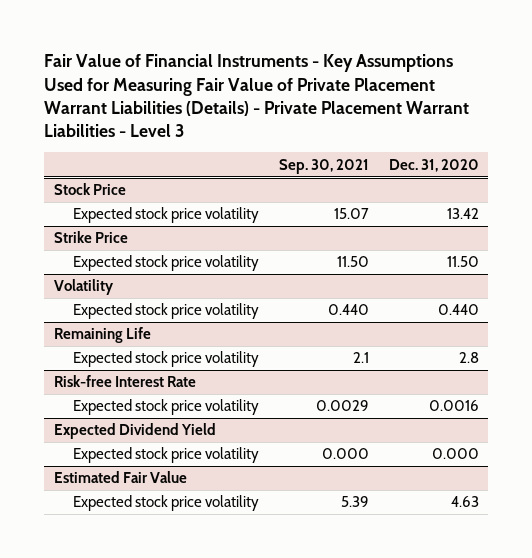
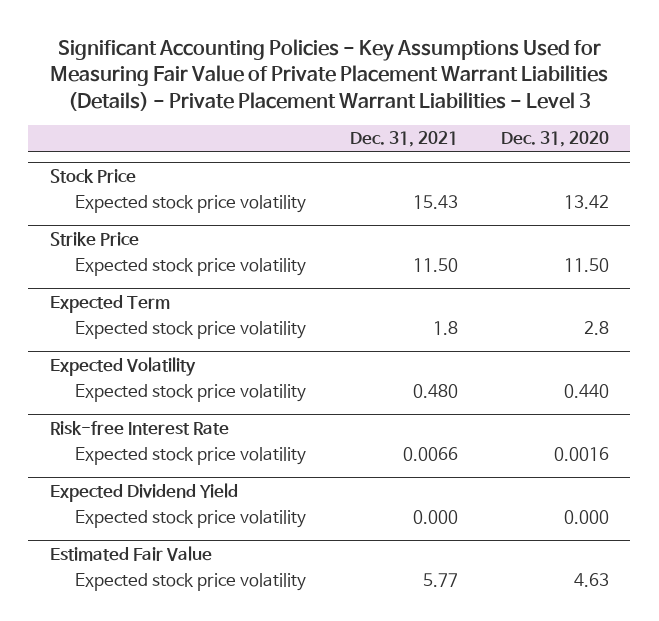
[43,54,469,138] Fair Value of Financial Instruments - Key Assumptions Used for Measuring Fair Value of Private Placement Warrant Liabilities (Details) - Private Placement Warrant Liabilities - Level 3 -> [50,38,609,111] Significant Accounting Policies - Key Assumptions Used for Measuring Fair Value of Private Placement Warrant Liabilities (Details) - Private Placement Warrant Liabilities - Level 3
[278,158,369,174] Sep. 30, 2021 -> none
none -> [349,131,458,148] Dec. 31, 2021
[73,303,260,320] Expected stock price volatility -> none
[53,327,151,344] Remaining Life -> none
[53,279,114,296] Volatility -> [49,294,170,313] Expected Term
none -> [49,356,196,376] Expected Volatility
none -> [75,384,307,403] Expected stock price volatility

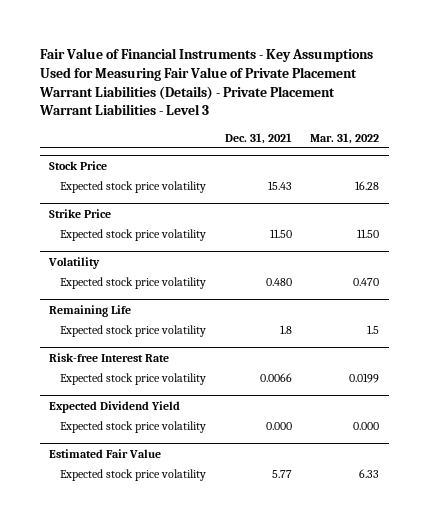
[50,38,609,111] Significant Accounting Policies - Key Assumptions Used for Measuring Fair Value of Private Placement Warrant Liabilities (Details) - Private Placement Warrant Liabilities - Level 3 -> [38,47,373,116] Fair Value of Financial Instruments - Key Assumptions Used for Measuring Fair Value of Private Placement Warrant Liabilities (Details) - Private Placement Warrant Liabilities - Level 3
[500,131,609,148] Dec. 31, 2020 -> none
none -> [310,132,380,144] Mar. 31, 2022
[75,321,307,340] Expected stock price volatility -> none
[49,356,196,376] Expected Volatility -> none
[49,294,170,313] Expected Term -> [48,256,101,269] Volatility
none -> [49,304,132,317] Remaining Life
none -> [59,325,206,338] Expected stock price volatility

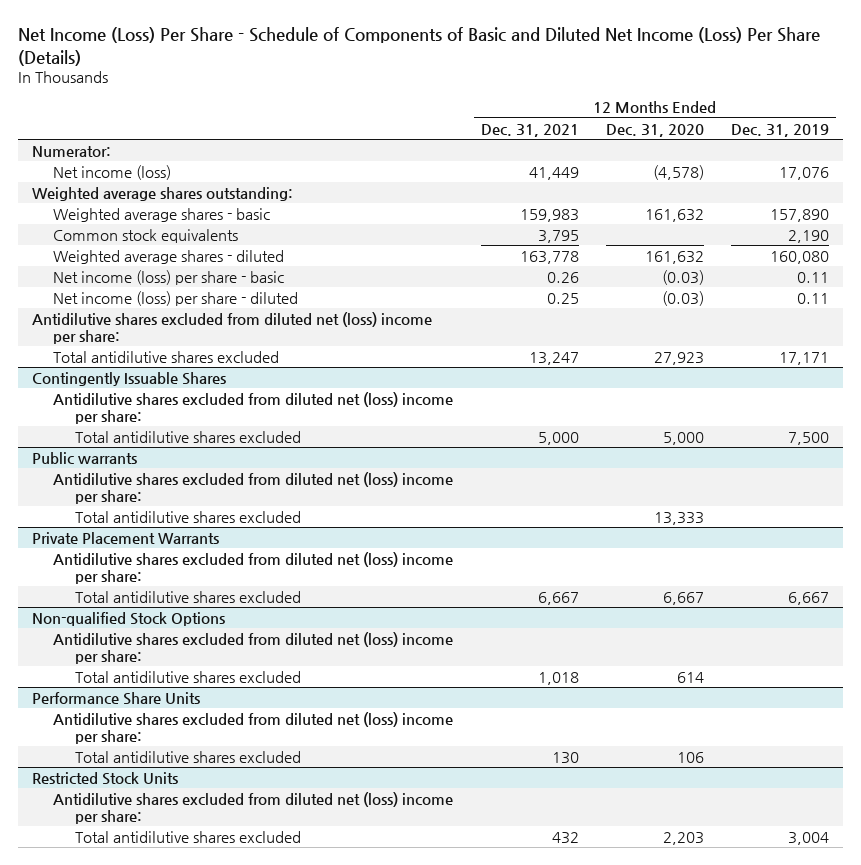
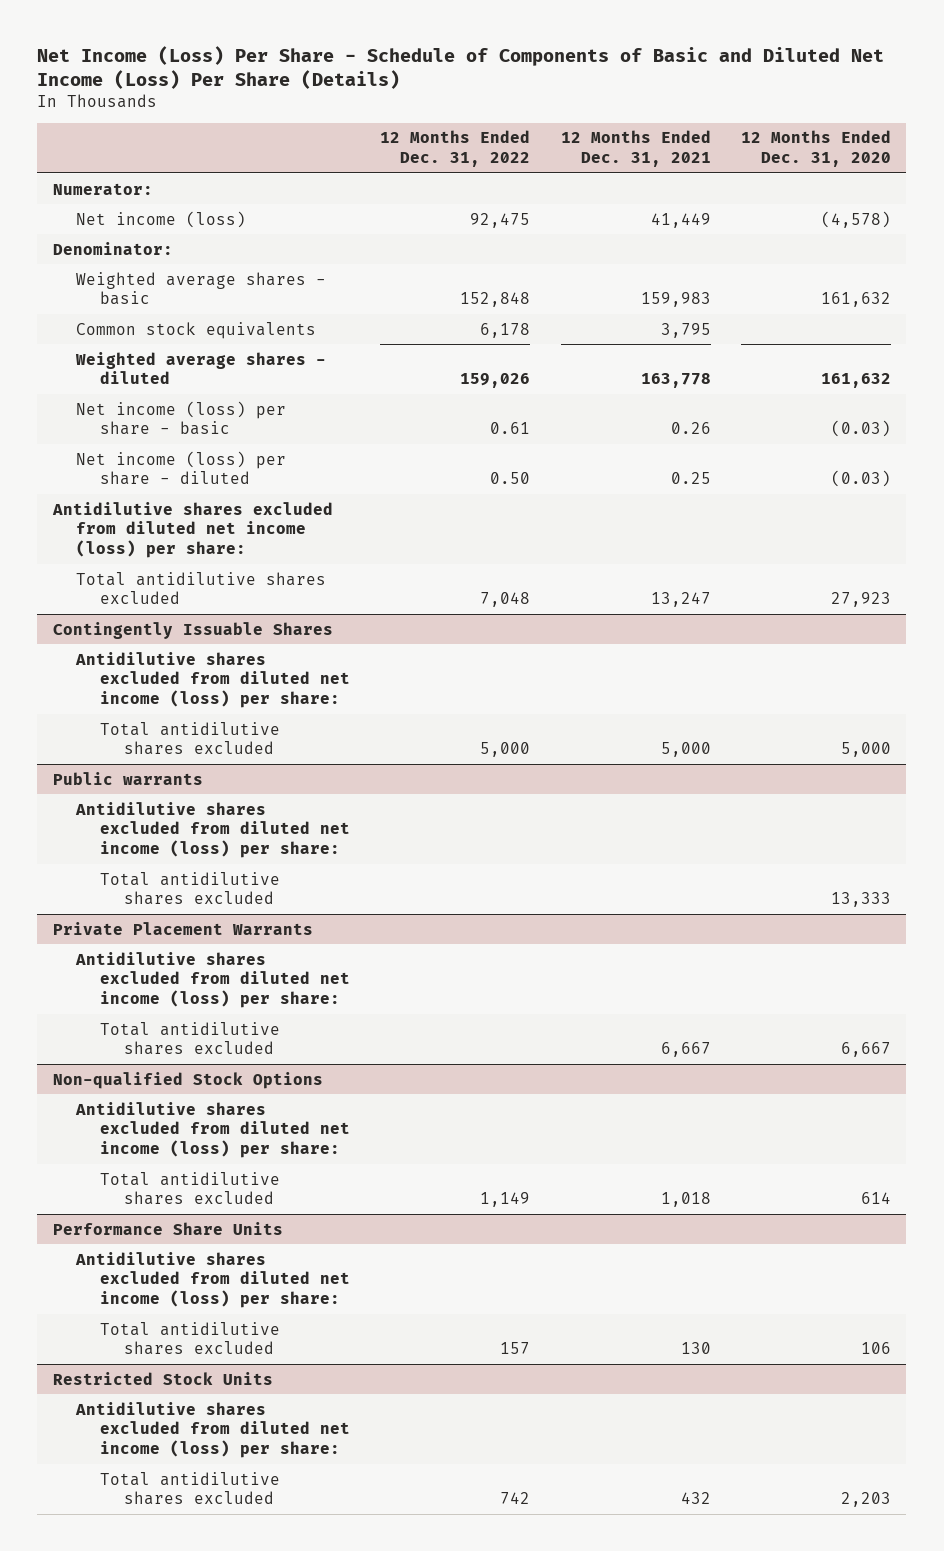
[731,123,830,137] Dec. 31, 2019 -> none
none -> [380,130,531,168] 12 Months Ended Dec. 31, 2022
[31,186,293,201] Weighted average shares outstanding: -> [52,241,173,255] Denominator:
[31,311,432,344] Antidilutive shares excluded from diluted net (loss) income per share: -> [51,501,333,559] Antidilutive shares excluded from diluted net income (loss) per share:
[53,391,454,424] Antidilutive shares excluded from diluted net (loss) income per share: -> [75,651,350,709] Antidilutive shares excluded from diluted net income (loss) per share:
[53,471,454,504] Antidilutive shares excluded from diluted net (loss) income per share: -> [75,801,350,859] Antidilutive shares excluded from diluted net income (loss) per share:
[53,551,454,584] Antidilutive shares excluded from diluted net (loss) income per share: -> [75,951,350,1009] Antidilutive shares excluded from diluted net income (loss) per share:
[53,631,454,664] Antidilutive shares excluded from diluted net (loss) income per share: -> [75,1101,350,1159] Antidilutive shares excluded from diluted net income (loss) per share:
[53,711,454,744] Antidilutive shares excluded from diluted net (loss) income per share: -> [75,1251,350,1309] Antidilutive shares excluded from diluted net income (loss) per share:
[53,791,454,824] Antidilutive shares excluded from diluted net (loss) income per share: -> [75,1401,350,1459] Antidilutive shares excluded from diluted net income (loss) per share:

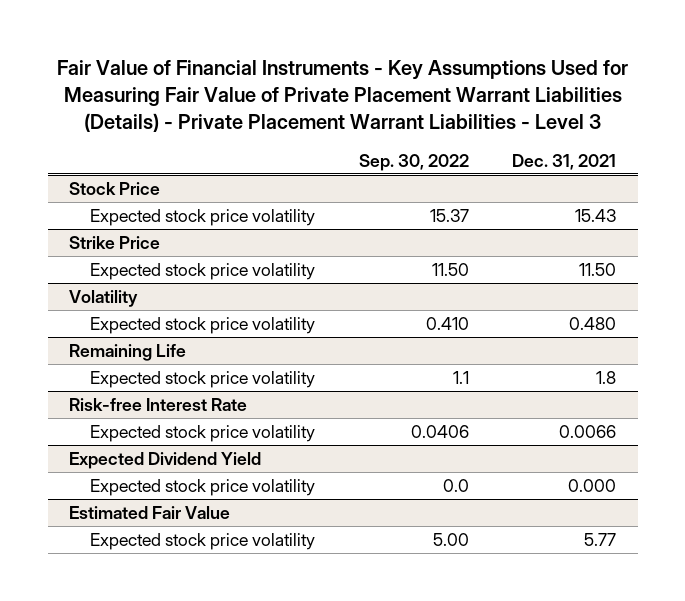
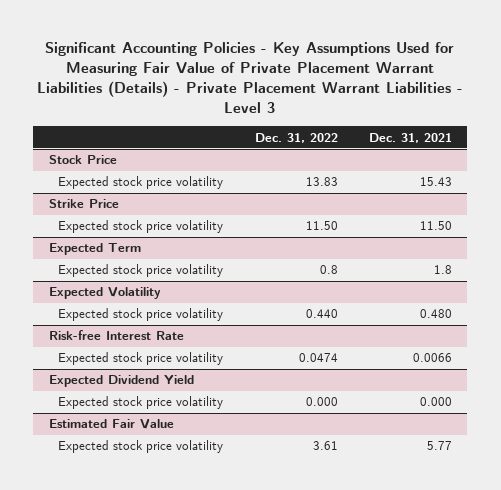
[56,59,628,133] Fair Value of Financial Instruments - Key Assumptions Used for Measuring Fair Value of Private Placement Warrant Liabilities (Details) - Private Placement Warrant Liabilities - Level 3 -> [37,42,464,114] Significant Accounting Policies - Key Assumptions Used for Measuring Fair Value of Private Placement Warrant Liabilities (Details) - Private Placement Warrant Liabilities - Level 3
[358,153,469,171] Sep. 30, 2022 -> none
none -> [254,132,338,143] Dec. 31, 2022
[90,316,316,334] Expected stock price volatility -> none
[69,343,187,361] Remaining Life -> none
[69,289,139,307] Volatility -> [48,243,141,256] Expected Term
none -> [48,287,161,300] Expected Volatility
none -> [58,308,224,322] Expected stock price volatility

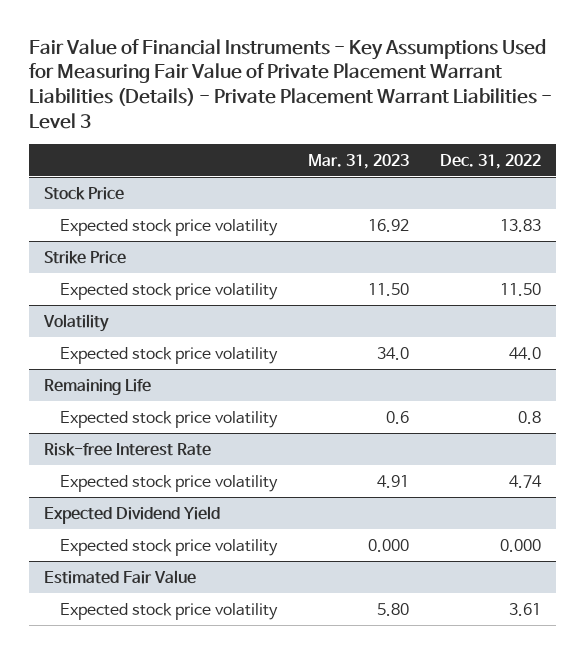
[37,42,464,114] Significant Accounting Policies - Key Assumptions Used for Measuring Fair Value of Private Placement Warrant Liabilities (Details) - Private Placement Warrant Liabilities - Level 3 -> [28,38,552,130] Fair Value of Financial Instruments - Key Assumptions Used for Measuring Fair Value of Private Placement Warrant Liabilities (Details) - Private Placement Warrant Liabilities - Level 3
[368,132,452,143] Dec. 31, 2021 -> none
none -> [307,153,409,169] Mar. 31, 2023
[48,243,141,256] Expected Term -> [43,313,110,332] Volatility
none -> [59,346,278,364] Expected stock price volatility
none -> [44,378,152,395] Remaining Life
[48,287,161,300] Expected Volatility -> none
[58,308,224,322] Expected stock price volatility -> none
[298,353,338,363] 0.0474 -> [508,474,542,488] 4.74

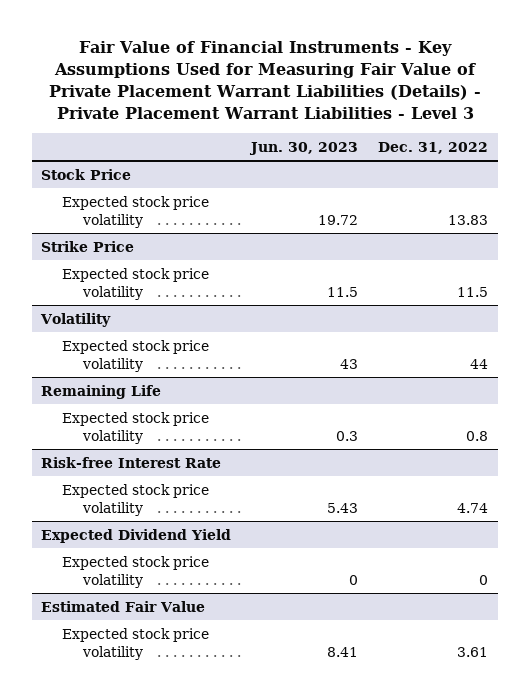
[307,153,409,169] Mar. 31, 2023 -> none
none -> [249,141,359,155] Jun. 30, 2023
[499,282,541,296] 11.50 -> [457,286,489,297] 11.5
[508,346,541,360] 44.0 -> [470,358,489,369] 44
[499,538,541,552] 0.000 -> [479,574,489,585] 0

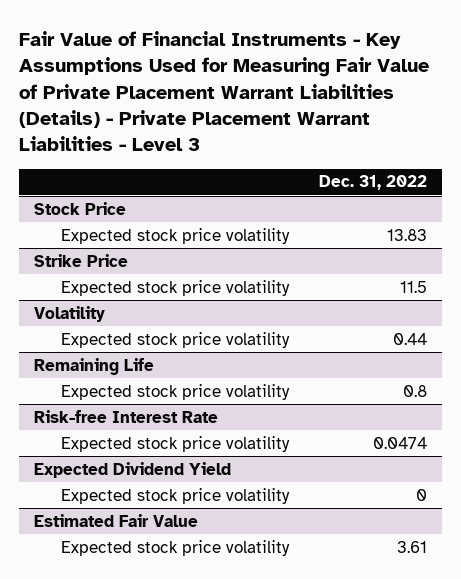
[249,141,359,155] Jun. 30, 2023 -> none
[470,358,489,369] 44 -> [393,332,428,345] 0.44
[457,502,489,513] 4.74 -> [373,436,428,449] 0.0474

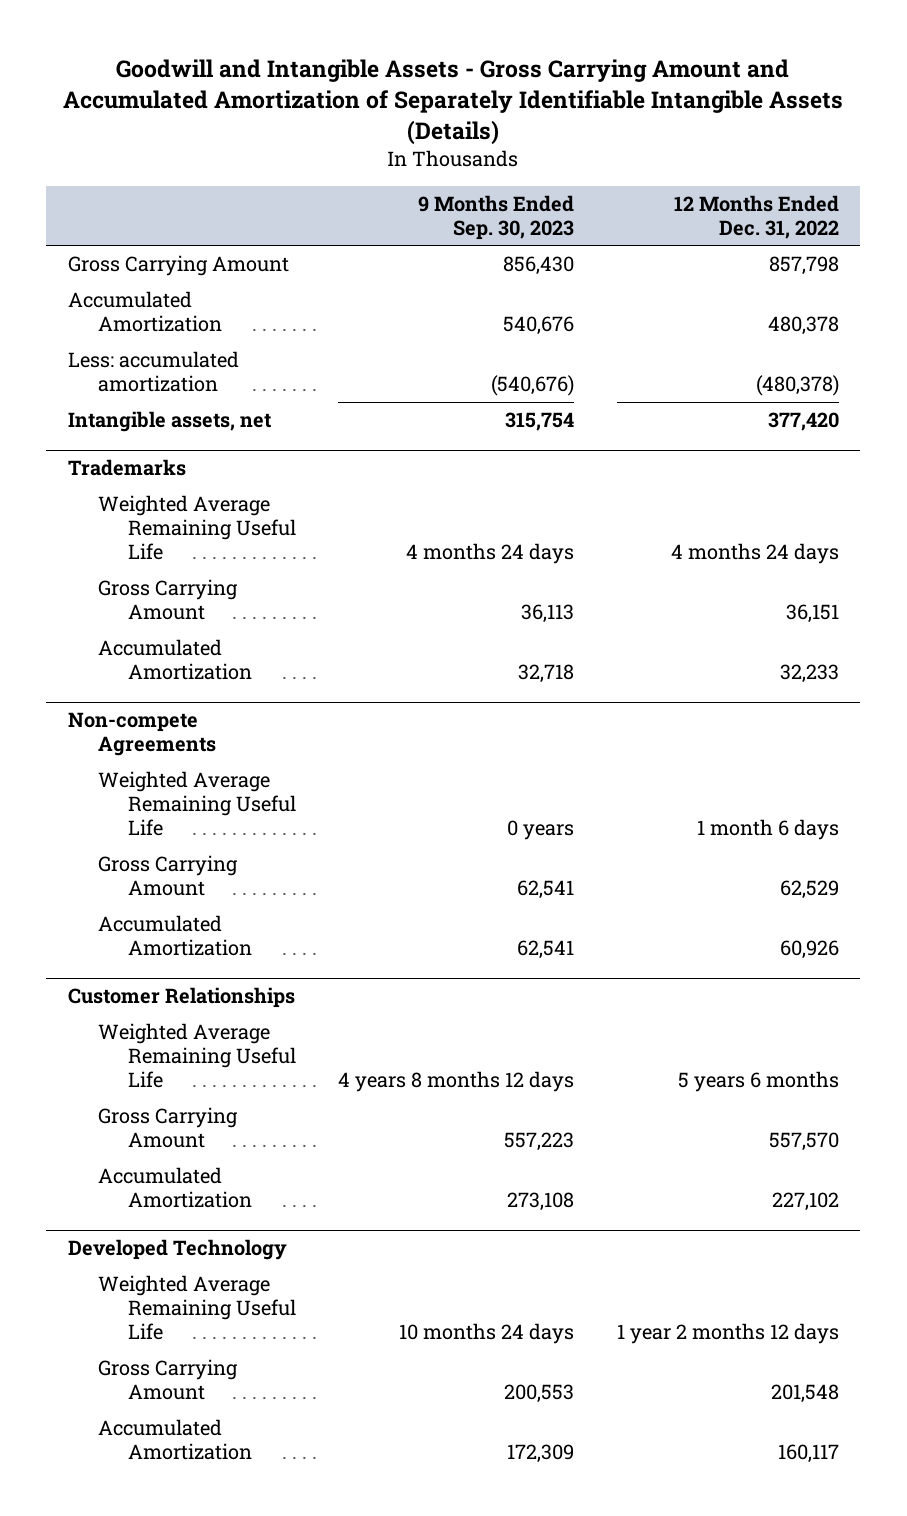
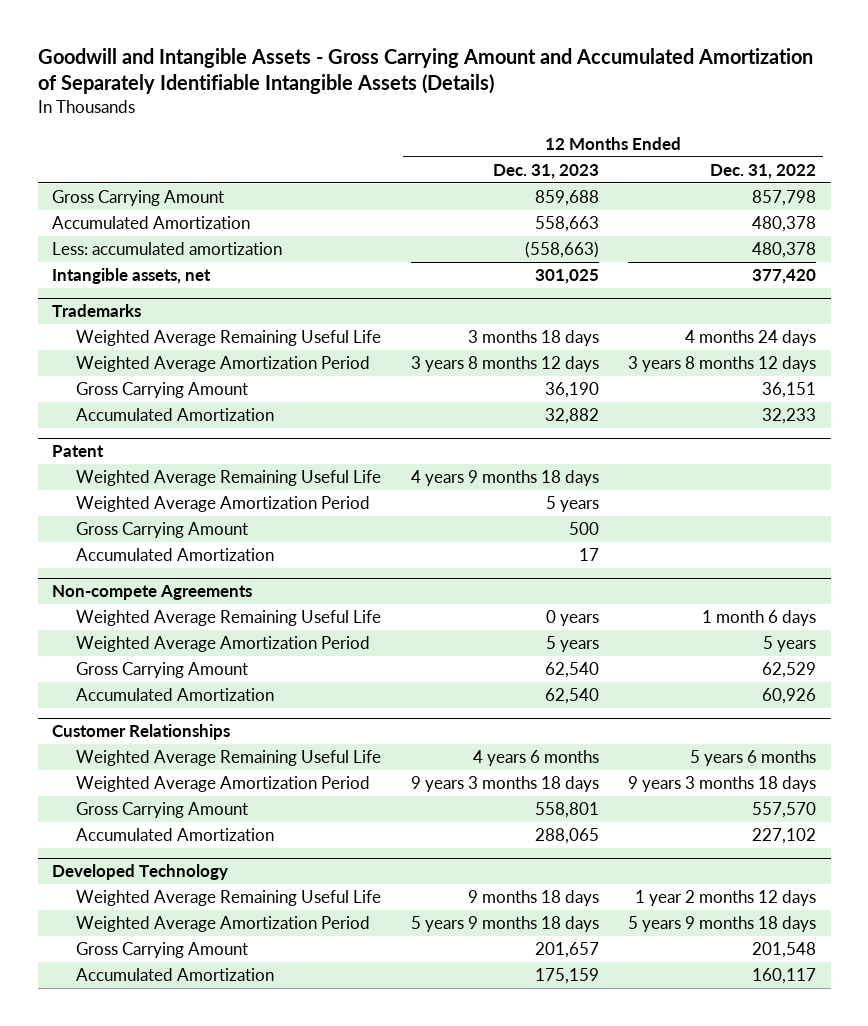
[418,194,575,240] 9 Months Ended Sep. 30, 2023 -> none
none -> [492,163,599,179] Dec. 31, 2023
[756,375,840,397] (480,378) -> [752,242,817,259] 480,378
none -> [76,356,371,373] Weighted Average Amortization Period
none -> [52,445,105,458] Patent
none -> [76,470,382,487] Weighted Average Remaining Useful Life
none -> [76,496,371,513] Weighted Average Amortization Period
none -> [76,522,249,539] Gross Carrying Amount
none -> [76,548,275,562] Accumulated Amortization
none -> [76,636,371,653] Weighted Average Amortization Period
none -> [76,776,371,793] Weighted Average Amortization Period
none -> [76,916,371,933] Weighted Average Amortization Period

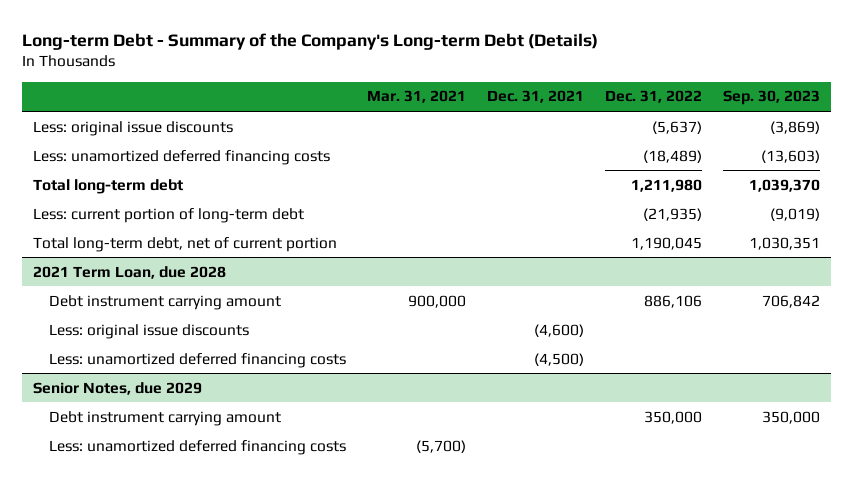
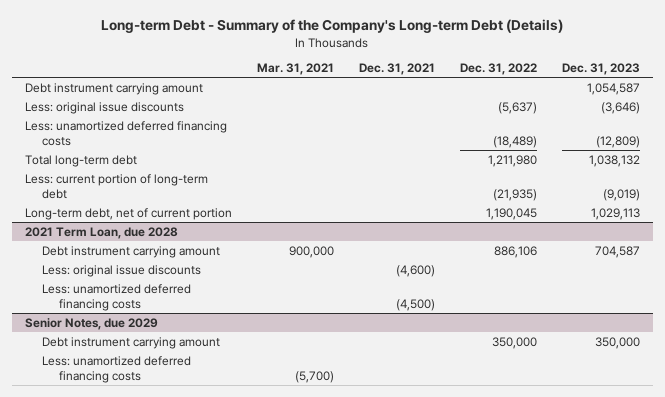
[723,90,821,106] Sep. 30, 2023 -> none
none -> [562,63,641,76] Dec. 31, 2023
none -> [24,82,203,95] Debt instrument carrying amount
[32,236,337,252] Total long-term debt, net of current portion -> [24,207,232,220] Long-term debt, net of current portion

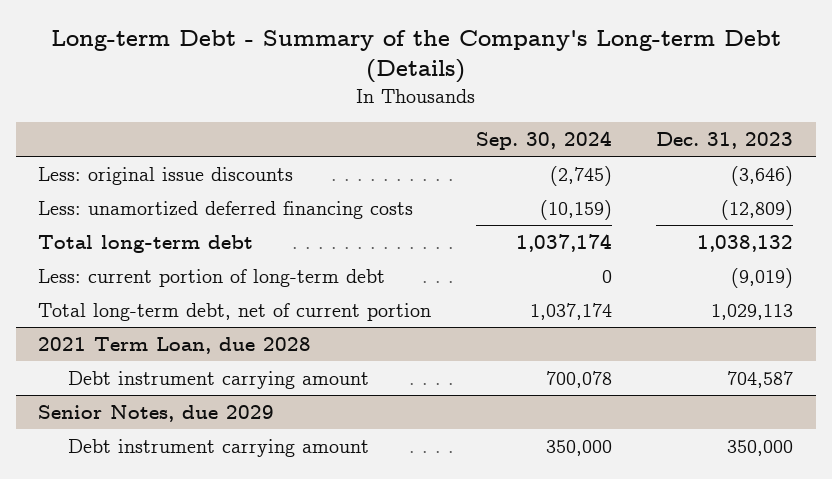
[256,63,334,76] Mar. 31, 2021 -> none
[358,63,435,76] Dec. 31, 2021 -> none
[460,63,538,76] Dec. 31, 2022 -> none
none -> [475,130,612,150] Sep. 30, 2024
[24,82,203,95] Debt instrument carrying amount -> none
[24,207,232,220] Long-term debt, net of current portion -> [38,302,432,321] Total long-term debt, net of current portion
[41,264,201,277] Less: original issue discounts -> none
[41,283,191,311] Less: unamortized deferred financing costs -> none
[41,355,191,383] Less: unamortized deferred financing costs -> none

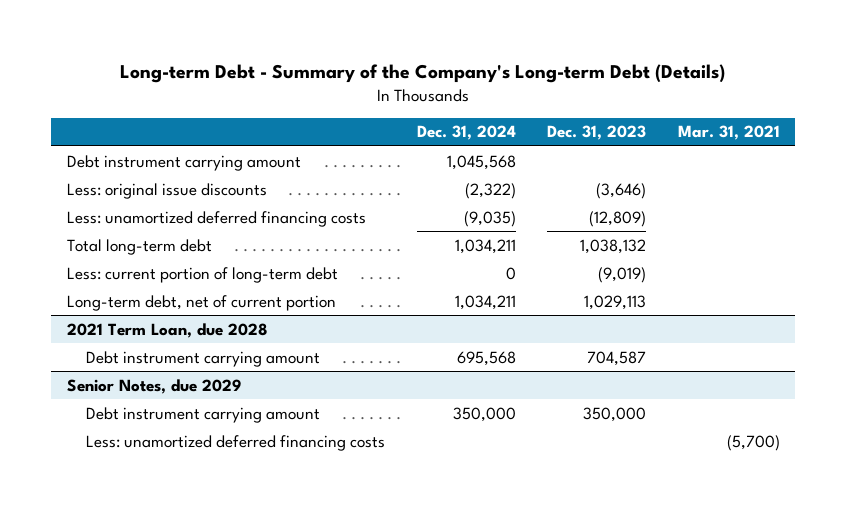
[475,130,612,150] Sep. 30, 2024 -> none
none -> [416,125,516,141] Dec. 31, 2024
none -> [677,125,780,141] Mar. 31, 2021
none -> [66,154,301,171] Debt instrument carrying amount
[38,302,432,321] Total long-term debt, net of current portion -> [66,294,336,311] Long-term debt, net of current portion
none -> [86,434,386,451] Less: unamortized deferred financing costs

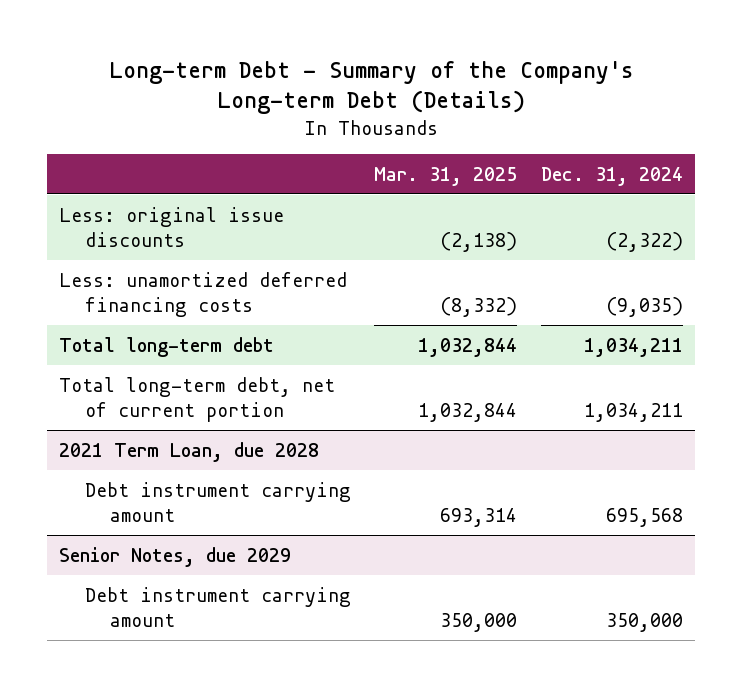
[547,125,647,141] Dec. 31, 2023 -> none
[677,125,780,141] Mar. 31, 2021 -> none
none -> [374,166,518,186] Mar. 31, 2025
[66,154,301,171] Debt instrument carrying amount -> none
[66,266,338,283] Less: current portion of long-term debt -> none
[66,294,336,311] Long-term debt, net of current portion -> [59,376,336,422] Total long-term debt, net of current portion
[86,434,386,451] Less: unamortized deferred financing costs -> none

